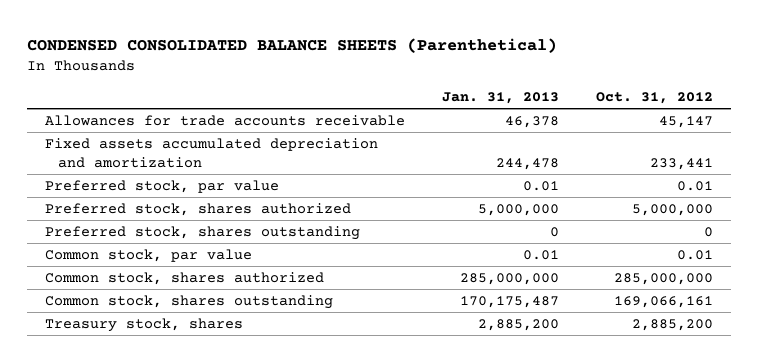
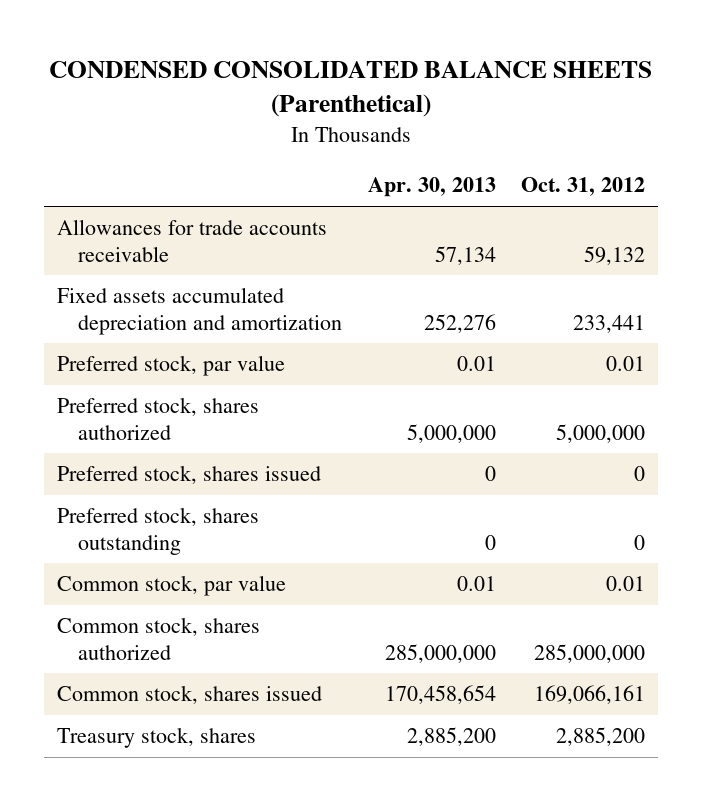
[442,92,560,105] Jan. 31, 2013 -> none
none -> [367,177,496,198] Apr. 30, 2013
[659,116,714,129] 45,147 -> [584,245,646,265] 59,132
none -> [56,465,321,485] Preferred stock, shares issued
[45,295,334,310] Common stock, shares outstanding -> [56,685,322,705] Common stock, shares issued

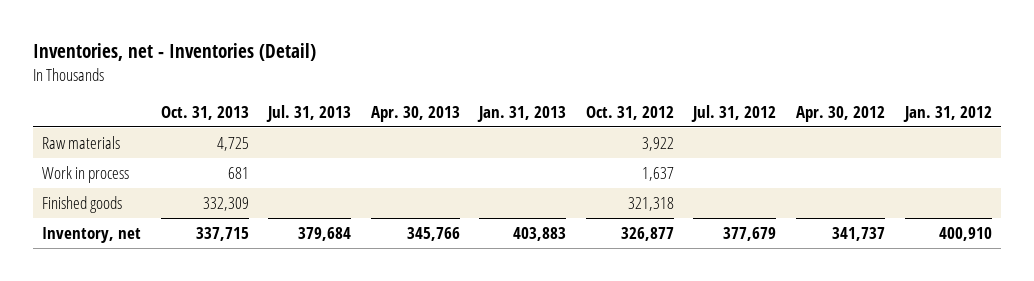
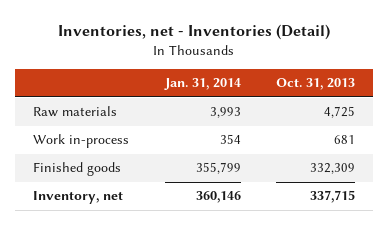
[266,104,352,122] Jul. 31, 2013 -> none
[370,105,460,122] Apr. 30, 2013 -> none
[477,105,567,122] Jan. 31, 2013 -> none
[585,105,674,120] Oct. 31, 2012 -> none
[691,104,777,122] Jul. 31, 2012 -> none
[796,105,886,122] Apr. 30, 2012 -> none
[902,105,992,122] Jan. 31, 2012 -> none
none -> [163,78,241,91] Jan. 31, 2014
[42,165,130,183] Work in process -> [32,134,129,149] Work in-process

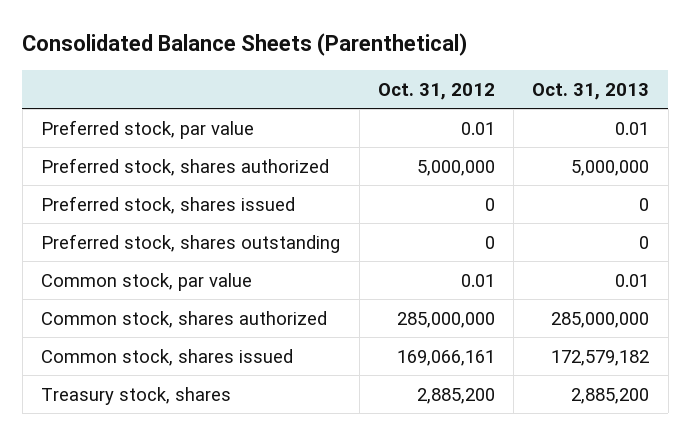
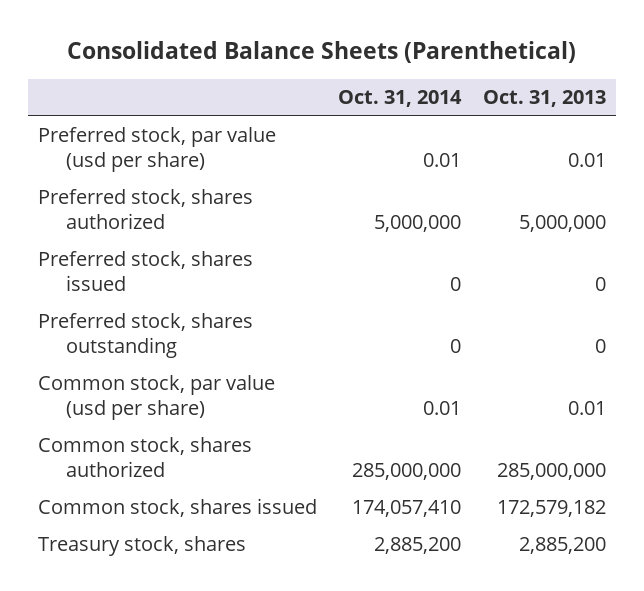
[377,82,495,100] Oct. 31, 2012 -> none
none -> [338,90,463,108] Oct. 31, 2014
[41,119,255,139] Preferred stock, par value -> [38,127,277,173] Preferred stock, par value (usd per share)
[41,272,253,291] Common stock, par value -> [38,375,276,421] Common stock, par value (usd per share)

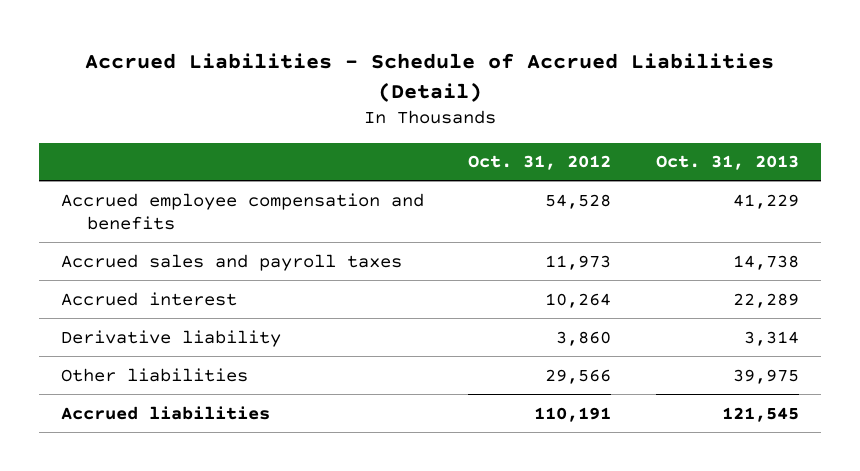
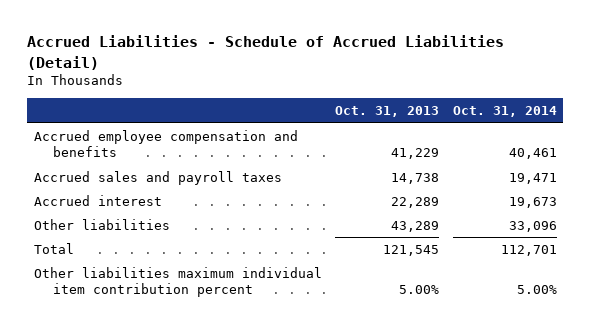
[468,155,612,171] Oct. 31, 2012 -> none
none -> [452,106,557,118] Oct. 31, 2014
[60,329,281,347] Derivative liability -> none
[732,368,799,384] 39,975 -> [391,221,440,233] 43,289
[60,405,270,420] Accrued liabilities -> [33,243,74,255] Total
none -> [33,267,322,298] Other liabilities maximum individual item contribution percent

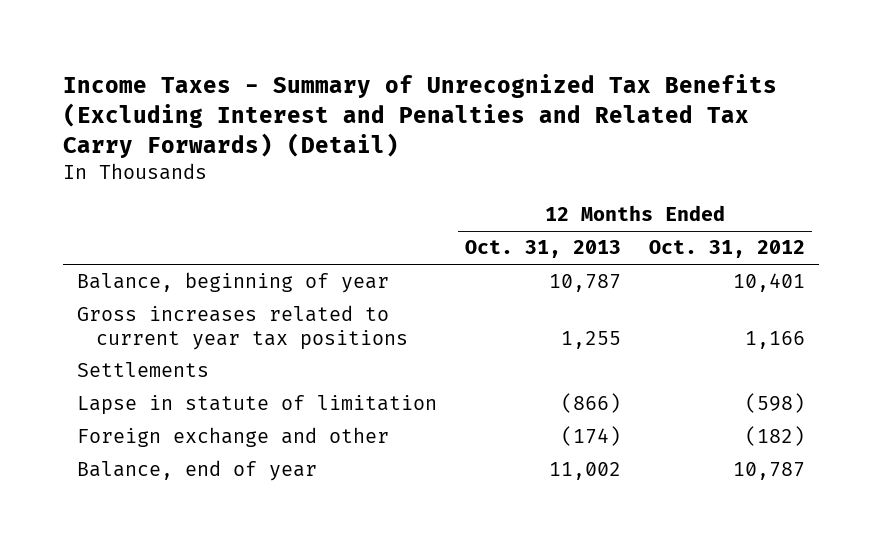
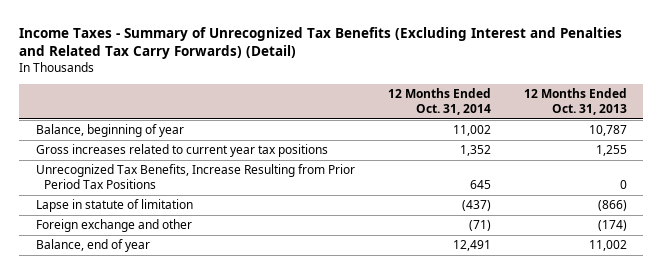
[648,240,805,259] Oct. 31, 2012 -> none
none -> [387,88,491,115] 12 Months Ended Oct. 31, 2014
[76,362,209,378] Settlements -> none
none -> [35,164,355,189] Unrecognized Tax Benefits, Increase Resulting from Prior Period Tax Positions

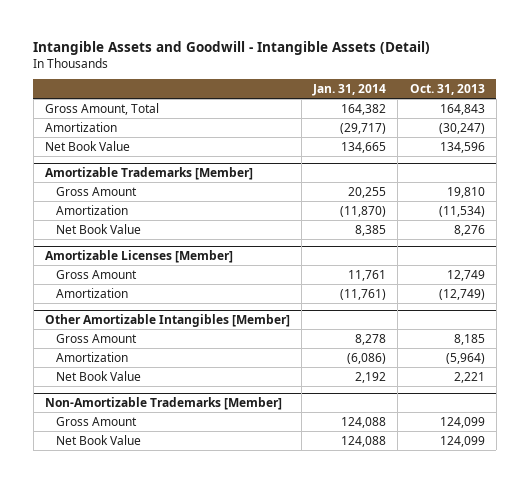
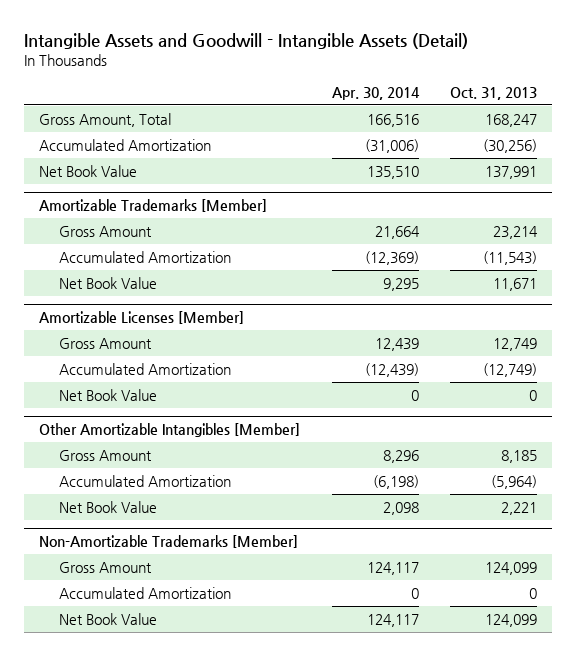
[312,84,387,97] Jan. 31, 2014 -> none
none -> [331,86,420,100] Apr. 30, 2014
[439,103,485,115] 164,843 -> [484,113,537,127] 168,247
[44,121,117,132] Amortization -> [39,138,212,151] Accumulated Amortization
[438,122,485,134] (30,247) -> [482,138,537,153] (30,256)
[439,141,485,153] 134,596 -> [484,165,537,179] 137,991
[446,186,485,198] 19,810 -> [492,225,538,239] 23,214
[56,204,129,215] Amortization -> [58,250,231,263] Accumulated Amortization
[438,205,485,217] (11,534) -> [482,250,537,265] (11,543)
[453,224,485,236] 8,276 -> [492,277,537,291] 11,671
[56,287,129,298] Amortization -> [58,362,231,375] Accumulated Amortization
none -> [58,388,157,401] Net Book Value
[56,351,129,362] Amortization -> [58,474,231,487] Accumulated Amortization
none -> [58,586,231,599] Accumulated Amortization

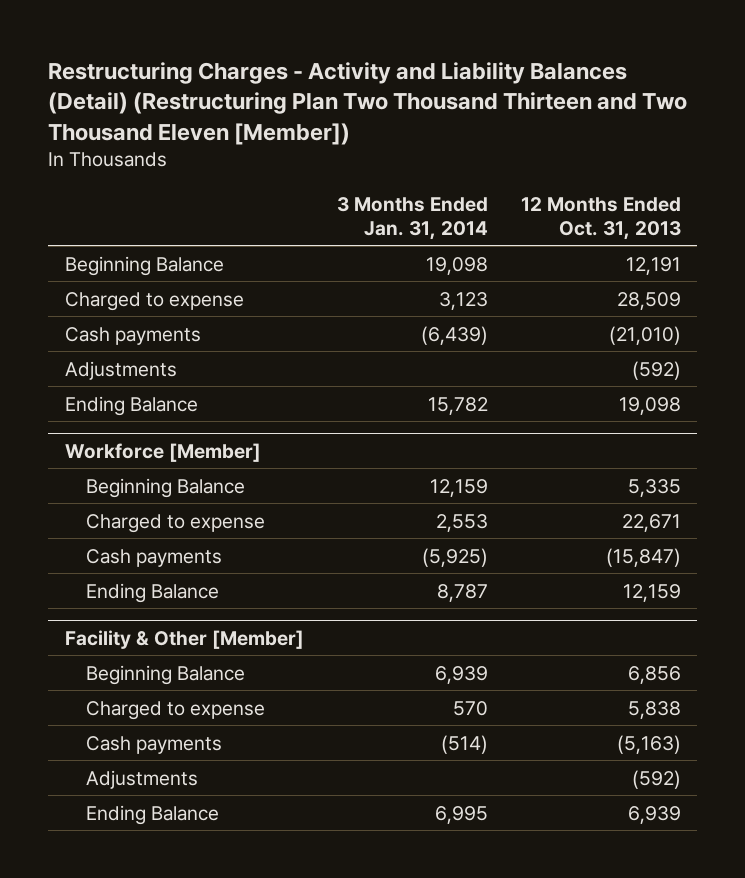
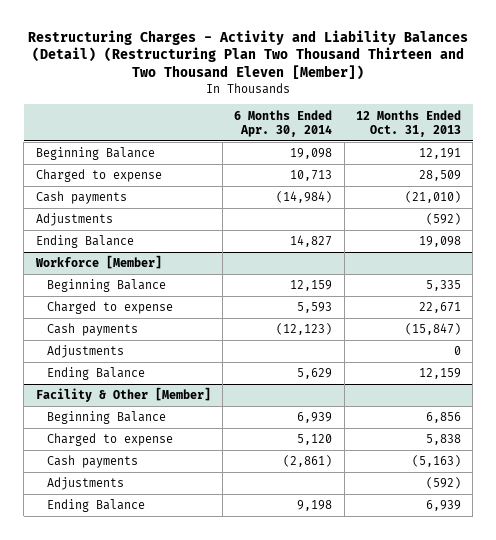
[336,196,488,240] 3 Months Ended Jan. 31, 2014 -> none
none -> [234,109,333,137] 6 Months Ended Apr. 30, 2014
none -> [47,345,125,359] Adjustments

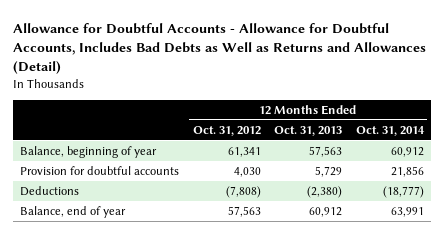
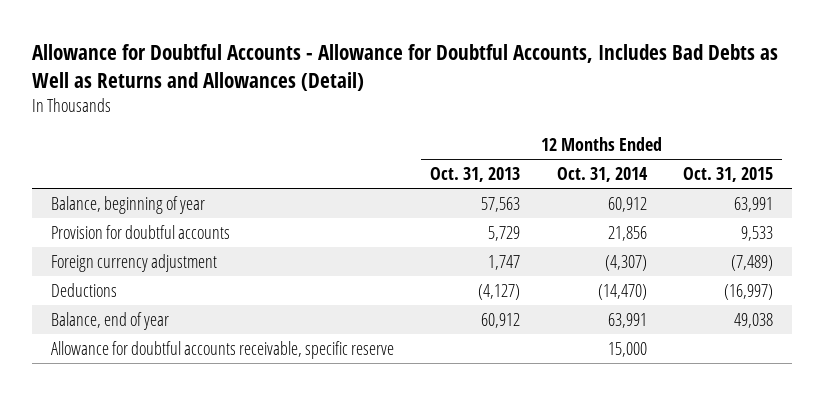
[192,125,261,136] Oct. 31, 2012 -> none
none -> [683,167,774,183] Oct. 31, 2015
none -> [50,253,217,272] Foreign currency adjustment
[307,185,343,198] (2,380) -> [478,283,521,300] (4,127)
[382,185,424,198] (18,777) -> [597,283,647,300] (14,470)
none -> [50,340,394,359] Allowance for doubtful accounts receivable, specific reserve

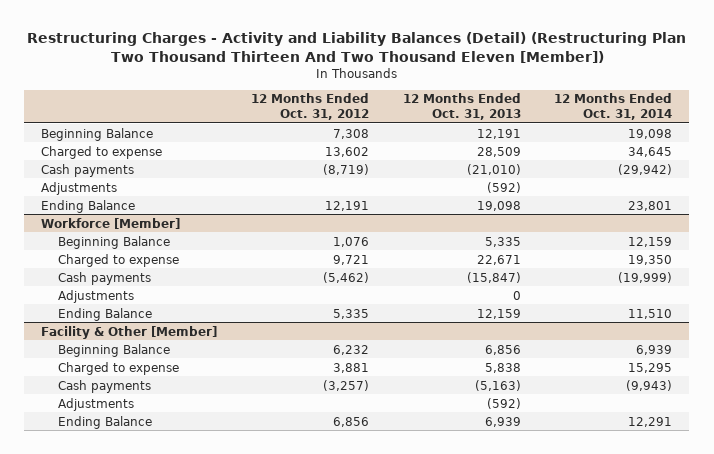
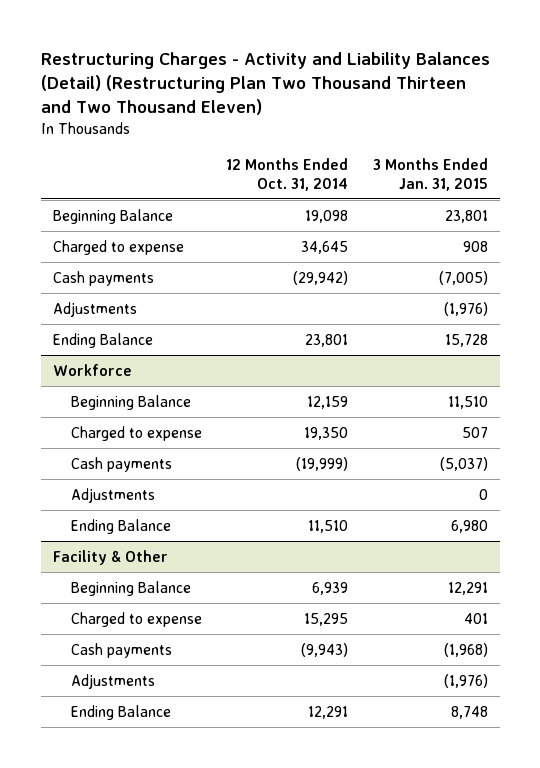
[26,31,686,63] Restructuring Charges - Activity and Liability Balances (Detail) (Restructuring Plan Two Thousand Thirteen And Two Thousand Eleven [Member]) -> [40,51,490,115] Restructuring Charges - Activity and Liability Balances (Detail) (Restructuring Plan Two Thousand Thirteen and Two Thousand Eleven)
[250,93,369,120] 12 Months Ended Oct. 31, 2012 -> none
[402,93,521,120] 12 Months Ended Oct. 31, 2013 -> none
none -> [372,158,488,191] 3 Months Ended Jan. 31, 2015
[41,217,181,229] Workforce [Member] -> [52,363,132,376] Workforce
[41,325,218,339] Facility & Other [Member] -> [52,549,168,565] Facility & Other

